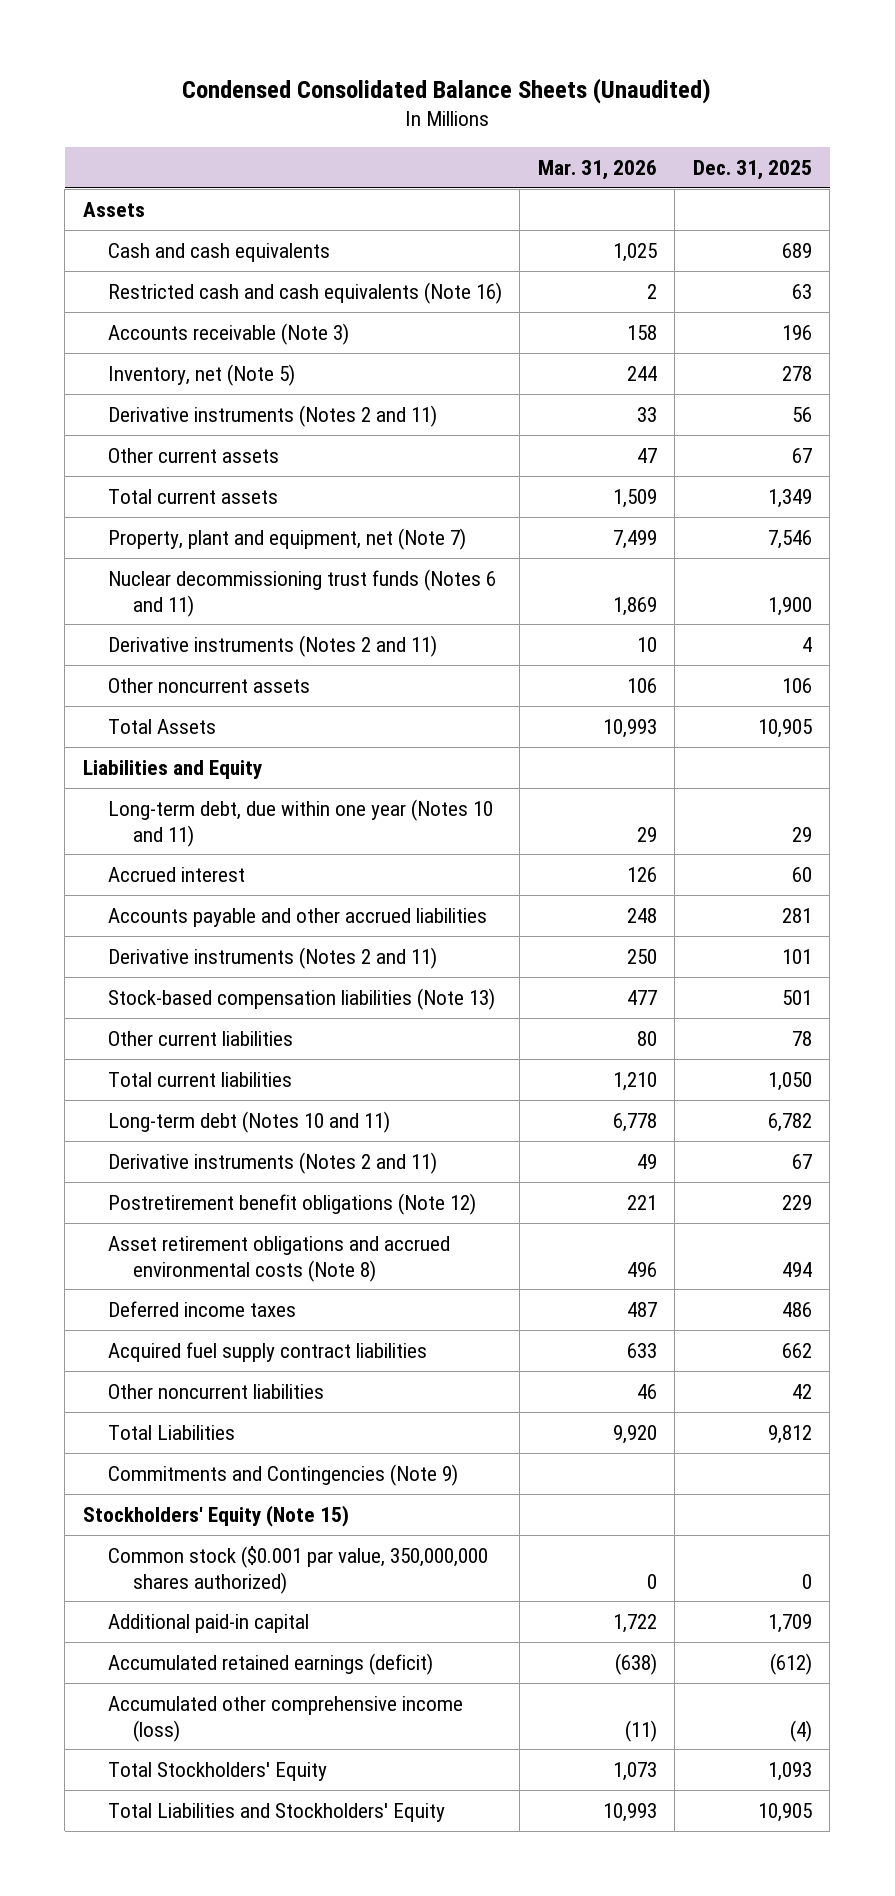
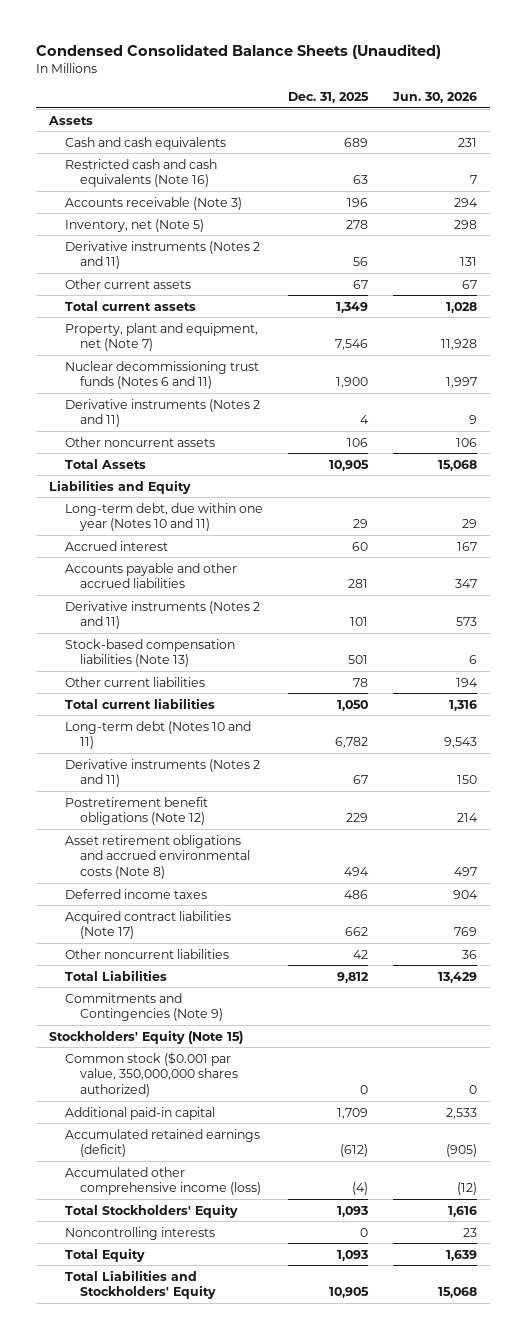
[537,160,657,181] Mar. 31, 2026 -> none
none -> [392,91,478,103] Jun. 30, 2026
[107,1341,427,1362] Acquired fuel supply contract liabilities -> [64,910,231,940] Acquired contract liabilities (Note 17)
none -> [64,1226,215,1240] Noncontrolling interests
none -> [64,1247,145,1262] Total Equity

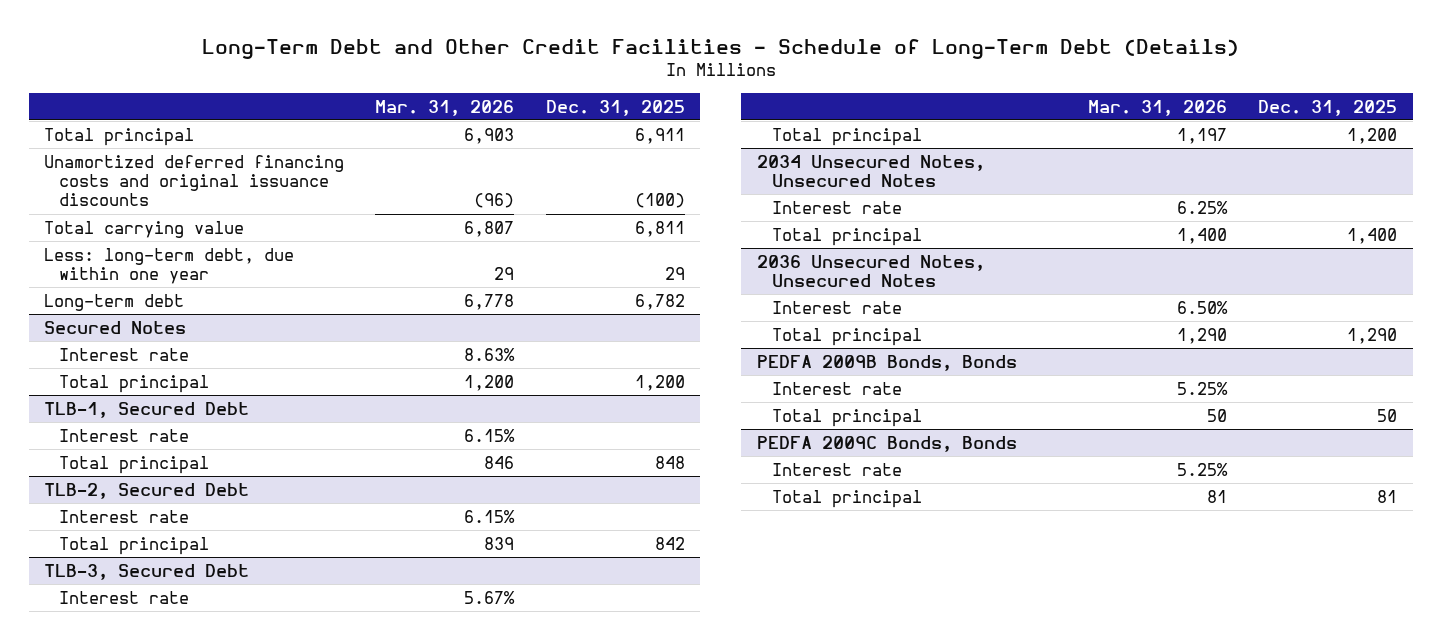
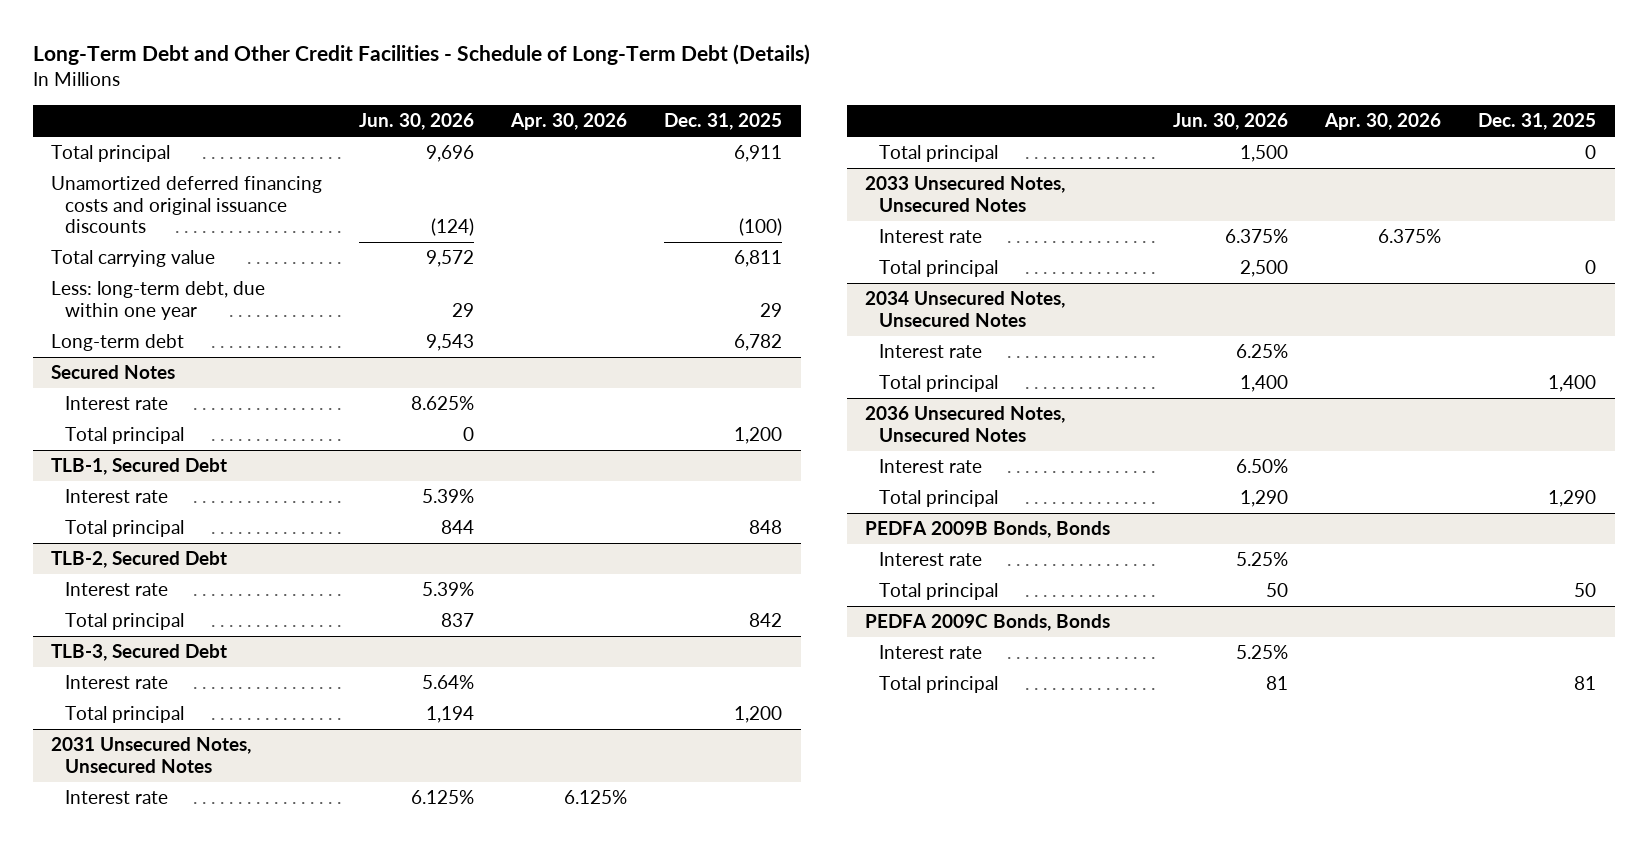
[375,99,515,116] Mar. 31, 2026 -> none
none -> [359,113,475,131] Jun. 30, 2026
none -> [510,113,628,131] Apr. 30, 2026
none -> [51,737,252,773] 2031 Unsecured Notes, Unsecured Notes
none -> [65,790,169,805] Interest rate
none -> [879,145,999,163] Total principal
none -> [865,176,1066,212] 2033 Unsecured Notes, Unsecured Notes
none -> [879,229,983,244] Interest rate
none -> [879,260,999,278] Total principal

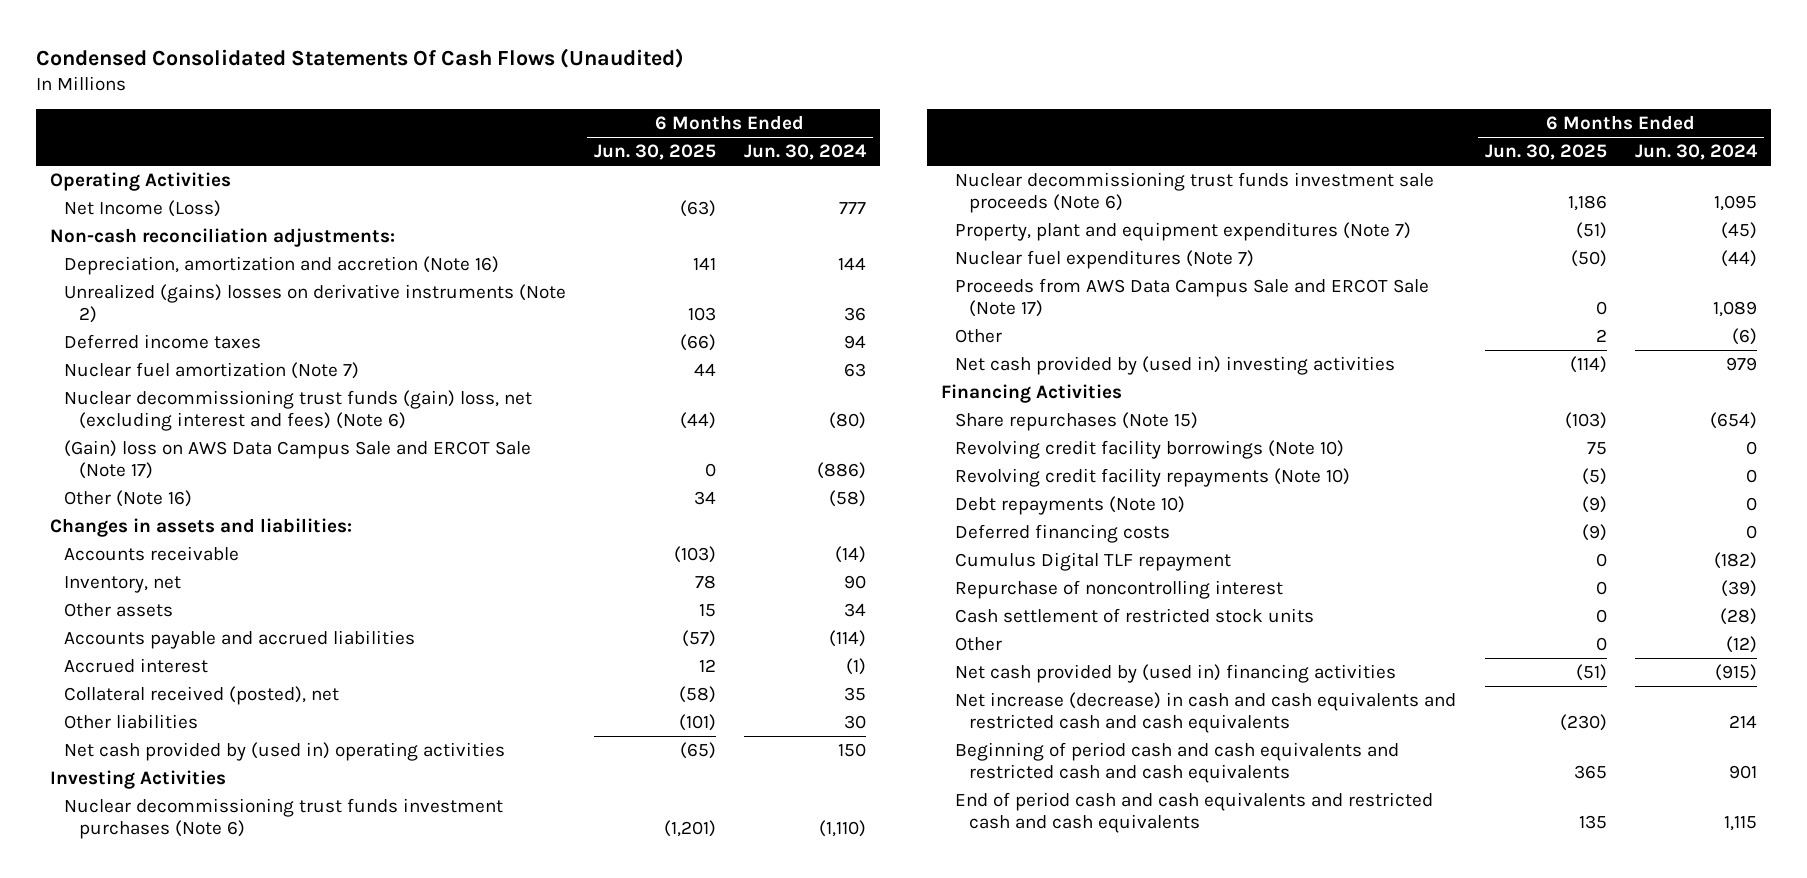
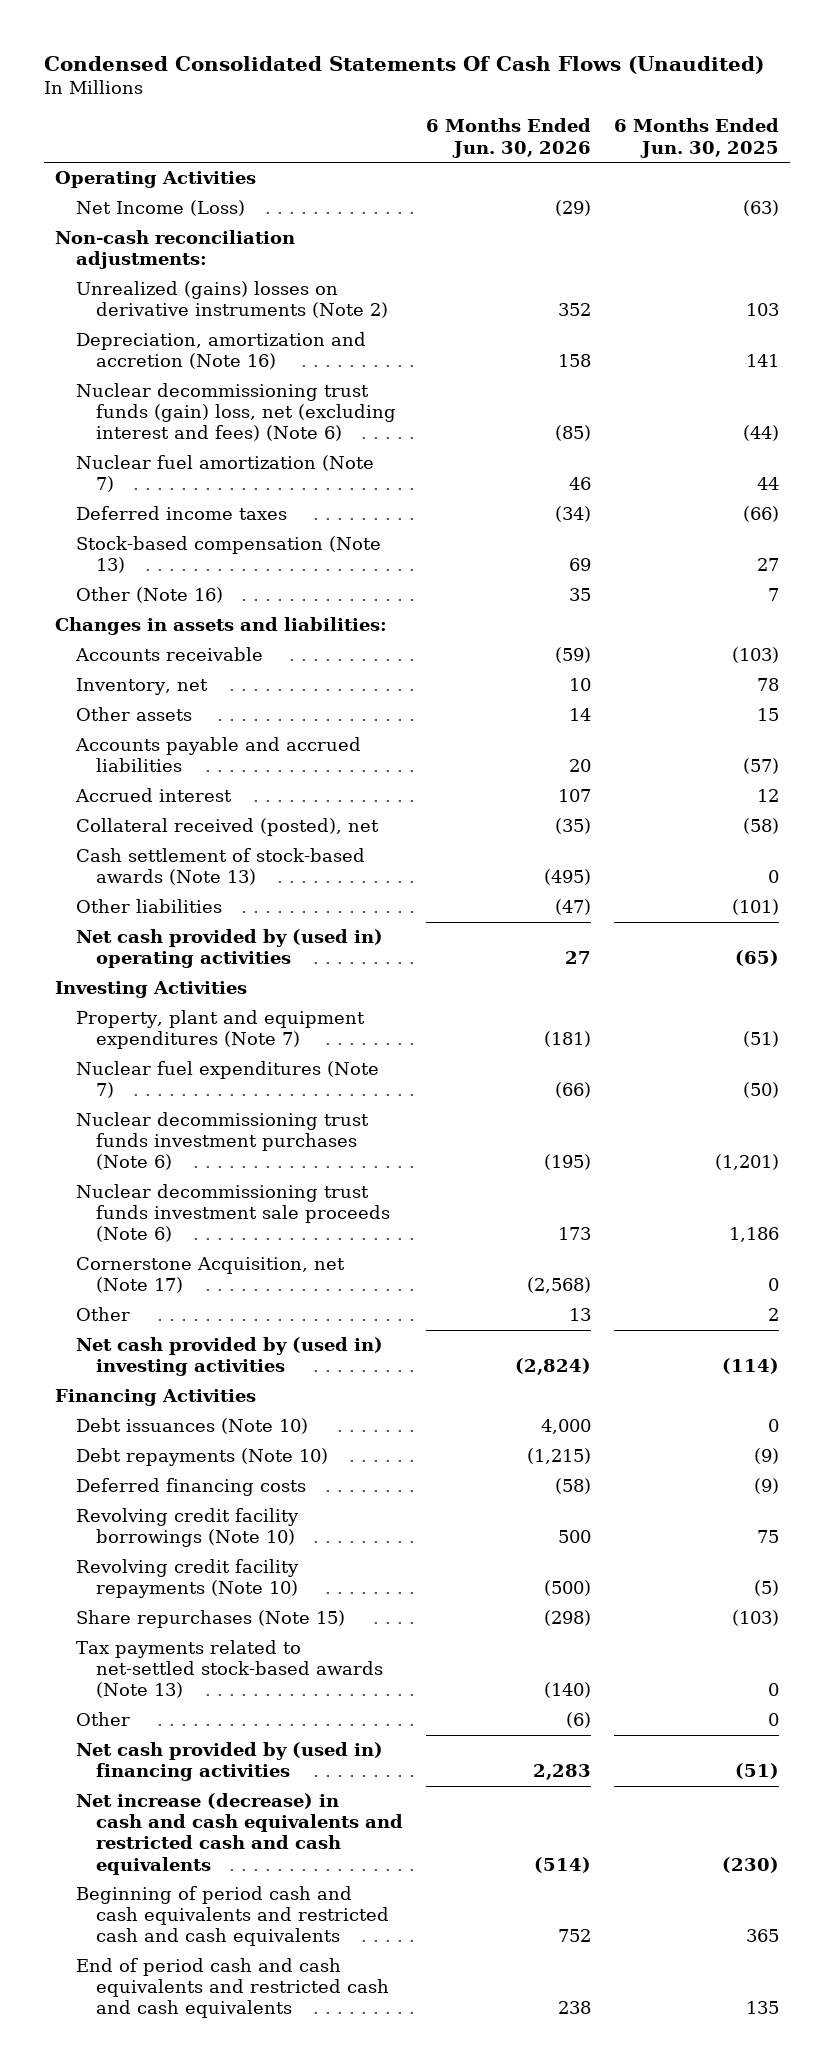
[743,144,867,161] Jun. 30, 2024 -> none
none -> [426,118,592,158] 6 Months Ended Jun. 30, 2026
[64,255,500,275] Depreciation, amortization and accretion (Note 16) -> [75,332,366,370] Depreciation, amortization and accretion (Note 16)
[64,439,532,479] (Gain) loss on AWS Data Campus Sale and ERCOT Sale (Note 17) -> none
[64,361,360,379] Nuclear fuel amortization (Note 7) -> [75,455,374,493] Nuclear fuel amortization (Note 7)
[64,333,262,349] Deferred income taxes -> [75,506,287,521] Deferred income taxes
none -> [75,536,381,574] Stock-based compensation (Note 13)
[694,490,717,505] 34 -> [767,588,779,602] 7
none -> [75,848,365,886] Cash settlement of stock-based awards (Note 13)
[955,277,1430,317] Proceeds from AWS Data Campus Sale and ERCOT Sale (Note 17) -> none
[64,797,504,839] Nuclear decommissioning trust funds investment purchases (Note 6) -> [75,1112,369,1171] Nuclear decommissioning trust funds investment purchases (Note 6)
[955,171,1435,213] Nuclear decommissioning trust funds investment sale proceeds (Note 6) -> [75,1184,391,1243] Nuclear decommissioning trust funds investment sale proceeds (Note 6)
none -> [75,1257,345,1294] Cornerstone Acquisition, net (Note 17)
none -> [75,1418,308,1435] Debt issuances (Note 10)
[955,551,1232,571] Cumulus Digital TLF repayment -> none
[955,579,1284,599] Repurchase of noncontrolling interest -> none
[955,607,1315,623] Cash settlement of restricted stock units -> none
[955,439,1345,459] Revolving credit facility borrowings (Note 10) -> [75,1508,299,1548] Revolving credit facility borrowings (Note 10)
[955,467,1351,487] Revolving credit facility repayments (Note 10) -> [75,1559,299,1599] Revolving credit facility repayments (Note 10)
[955,411,1199,431] Share repurchases (Note 15) -> [75,1610,345,1629] Share repurchases (Note 15)
none -> [75,1640,384,1699] Tax payments related to net-settled stock-based awards (Note 13)

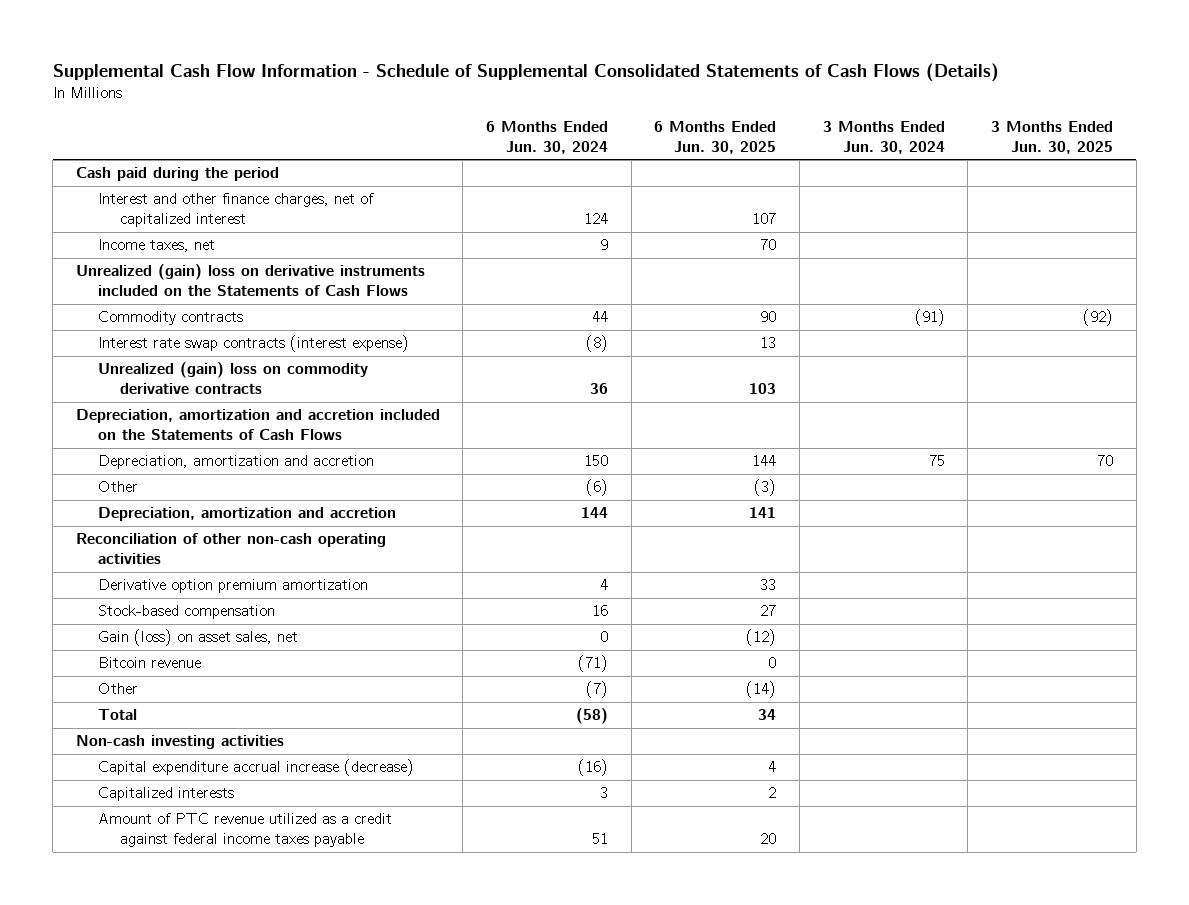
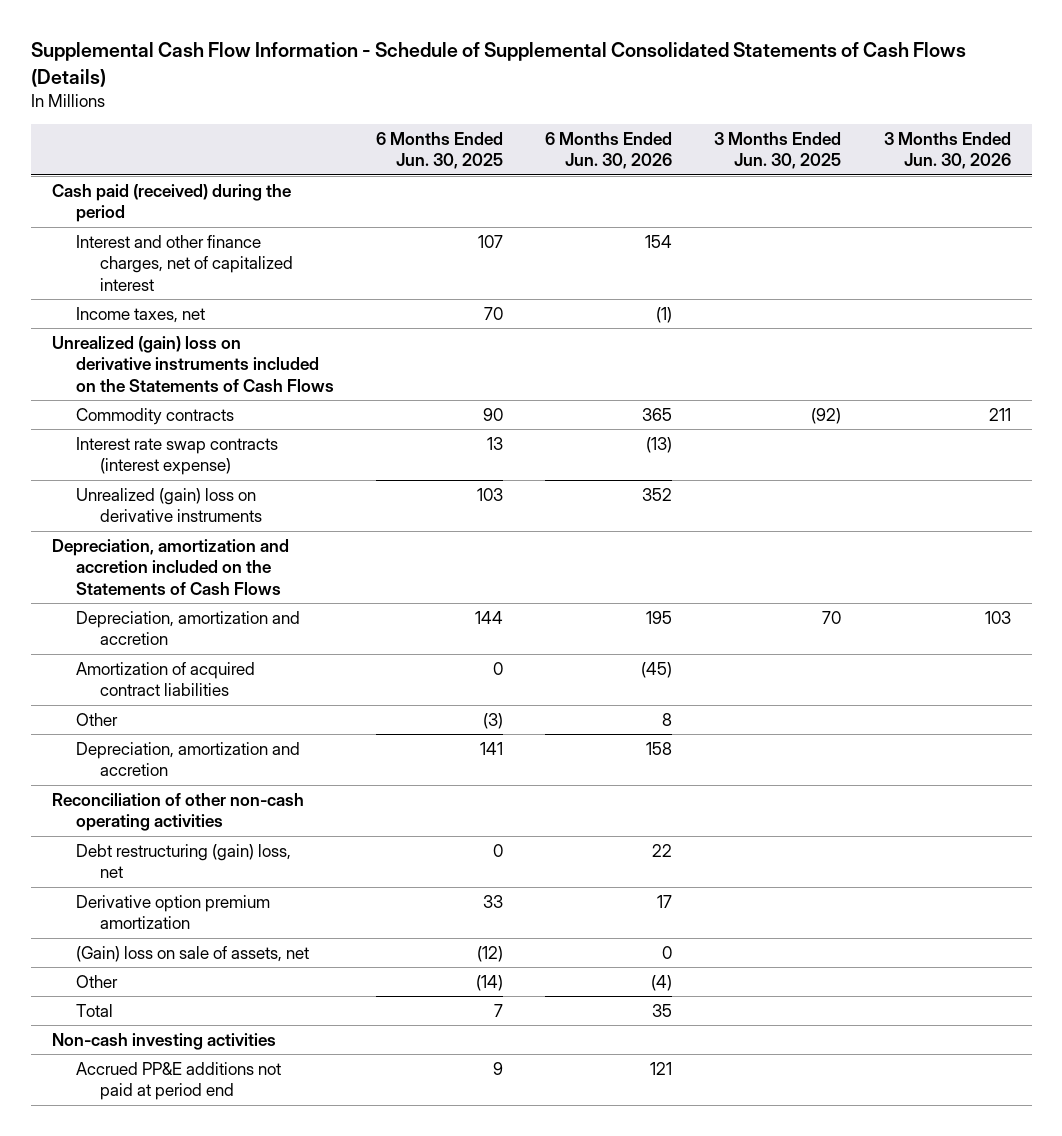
[486,120,609,154] 6 Months Ended Jun. 30, 2024 -> none
[822,120,945,154] 3 Months Ended Jun. 30, 2024 -> none
none -> [545,131,673,170] 6 Months Ended Jun. 30, 2026
none -> [883,131,1011,170] 3 Months Ended Jun. 30, 2026
[75,167,279,182] Cash paid during the period -> [51,183,291,223] Cash paid (received) during the period
[98,362,369,395] Unrealized (gain) loss on commodity derivative contracts -> [75,487,262,523] Unrealized (gain) loss on derivative instruments
none -> [75,661,255,697] Amortization of acquired contract liabilities
none -> [75,843,291,879] Debt restructuring (gain) loss, net
[98,605,276,620] Stock-based compensation -> none
[98,657,202,669] Bitcoin revenue -> none
[98,629,299,647] Gain (loss) on asset sales, net -> [75,945,309,962] (Gain) loss on sale of assets, net
[758,709,777,721] 34 -> [493,1003,503,1017] 7
[98,759,415,777] Capital expenditure accrual increase (decrease) -> none
[98,787,235,802] Capitalized interests -> none
[98,813,393,848] Amount of PTC revenue utilized as a credit against federal income taxes payable -> none
none -> [75,1061,281,1101] Accrued PP&E additions not paid at period end

